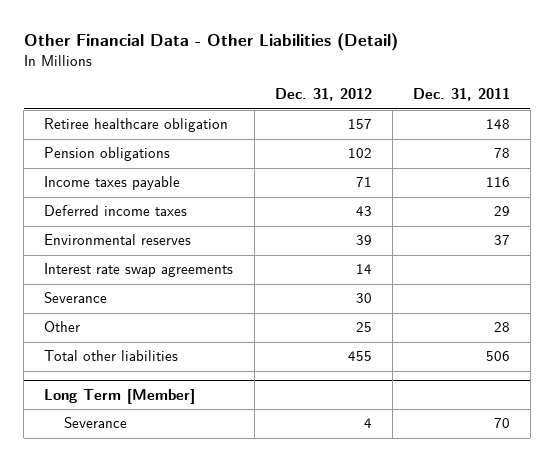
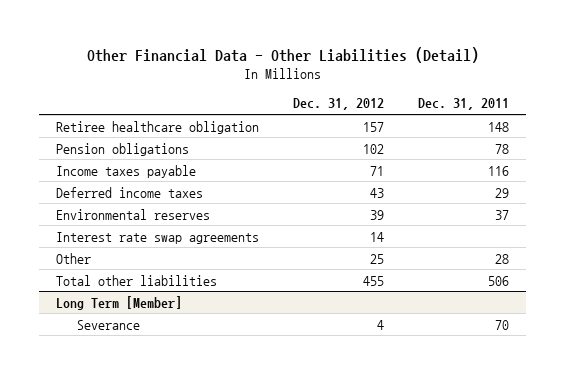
[44,292,108,304] Severance -> none

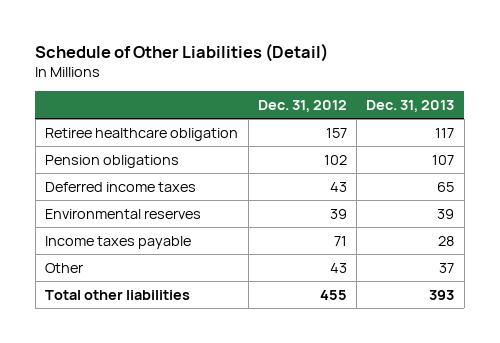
[86,46,479,63] Other Financial Data - Other Liabilities (Detail) -> [35,42,329,62] Schedule of Other Liabilities (Detail)
[418,98,510,111] Dec. 31, 2011 -> none
none -> [366,100,455,113] Dec. 31, 2013
[55,231,259,244] Interest rate swap agreements -> none
[55,164,196,178] Income taxes payable -> [45,235,192,249] Income taxes payable
[370,253,385,264] 25 -> [329,262,347,273] 43
[55,295,182,310] Long Term [Member] -> none
[76,319,140,330] Severance -> none

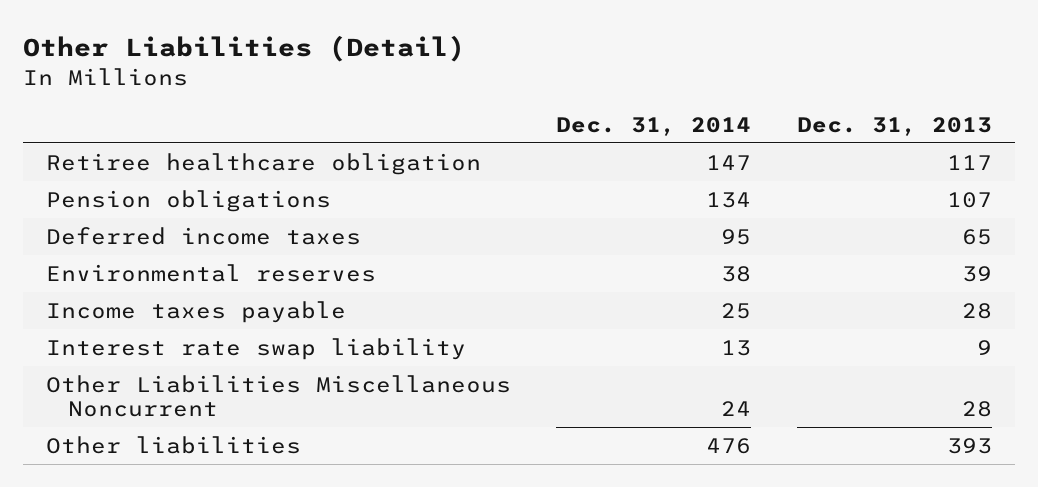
[35,42,329,62] Schedule of Other Liabilities (Detail) -> [23,35,466,63] Other Liabilities (Detail)
[257,100,347,113] Dec. 31, 2012 -> none
none -> [556,116,752,136] Dec. 31, 2014
none -> [45,337,466,360] Interest rate swap liability
[45,262,84,273] Other -> [45,374,511,418] Other Liabilities Miscellaneous Noncurrent
[439,262,455,273] 37 -> [961,401,992,418] 28
[45,289,191,300] Total other liabilities -> [45,435,301,454] Other liabilities

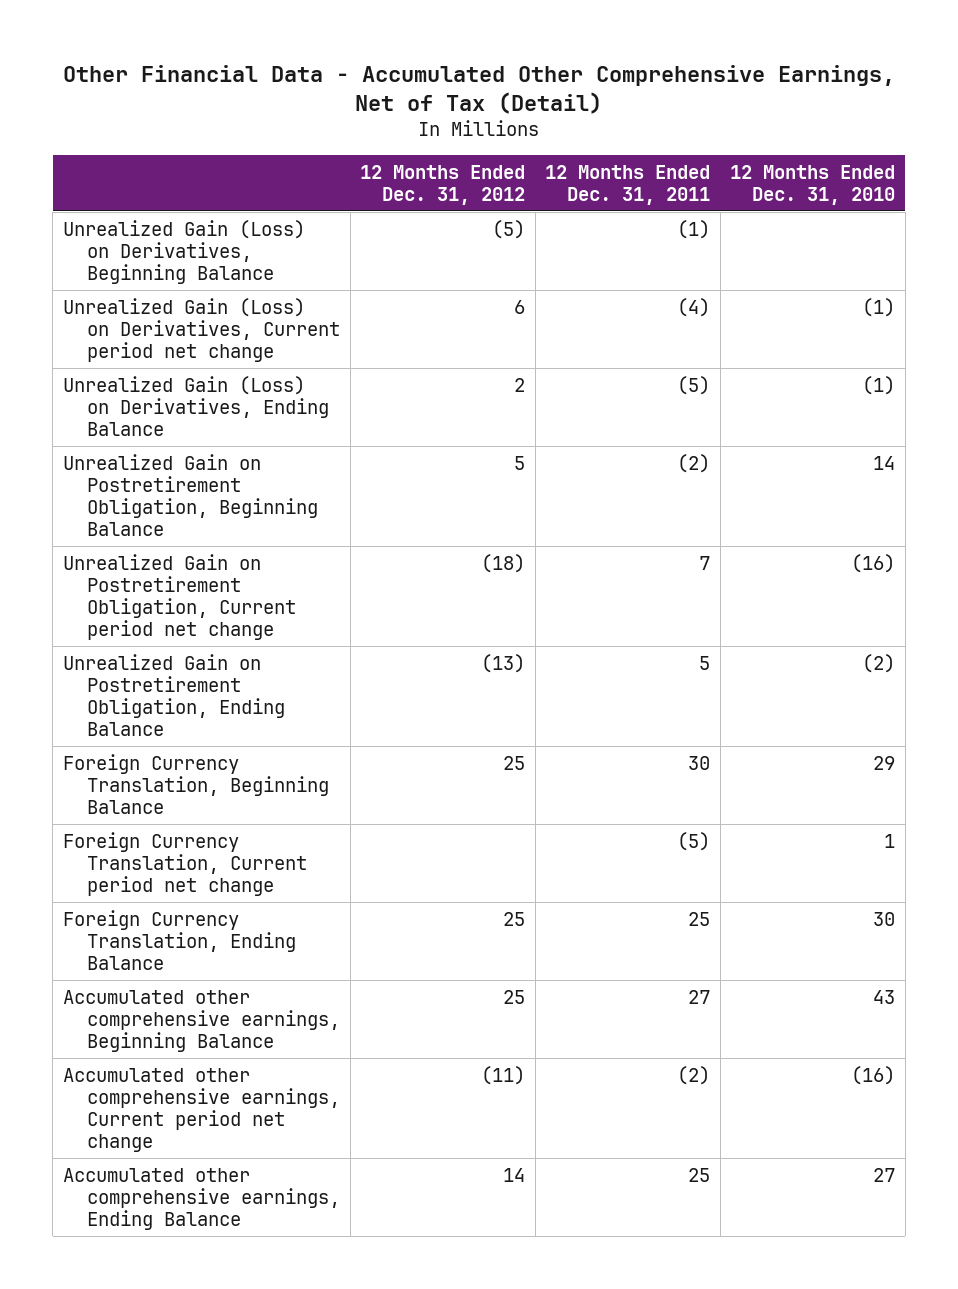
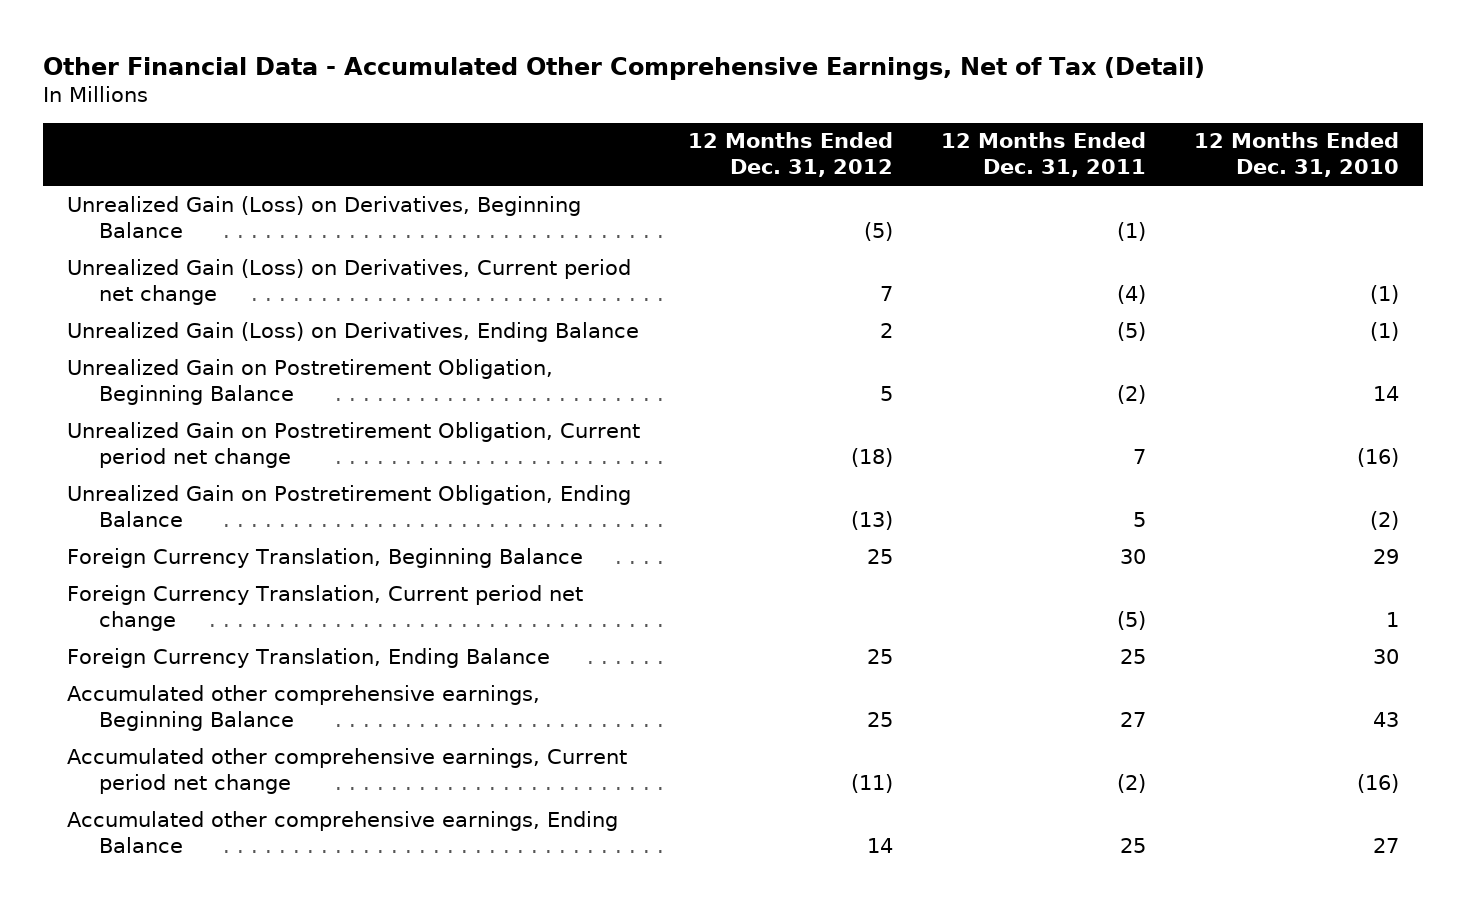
[514,299,526,314] 6 -> [879,285,893,301] 7

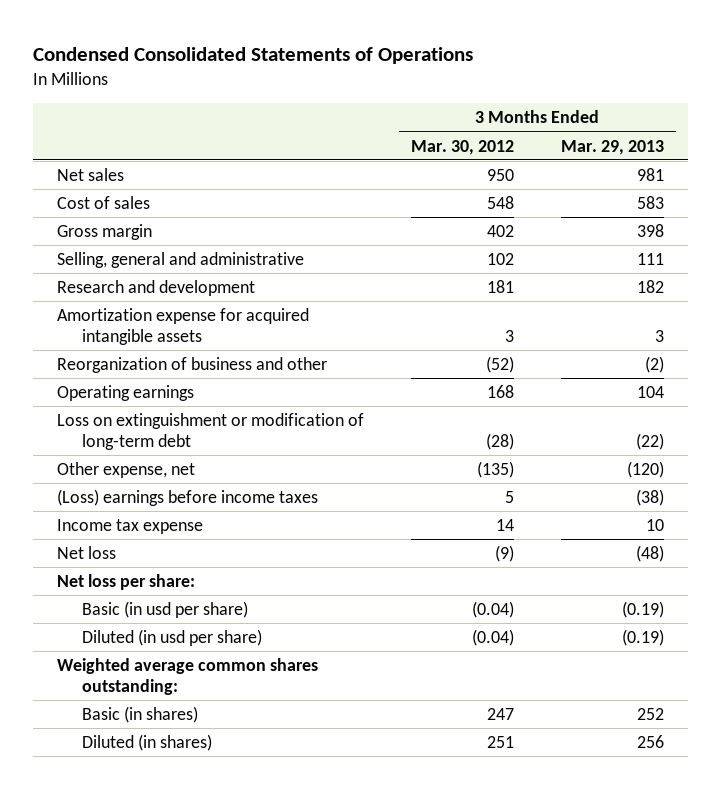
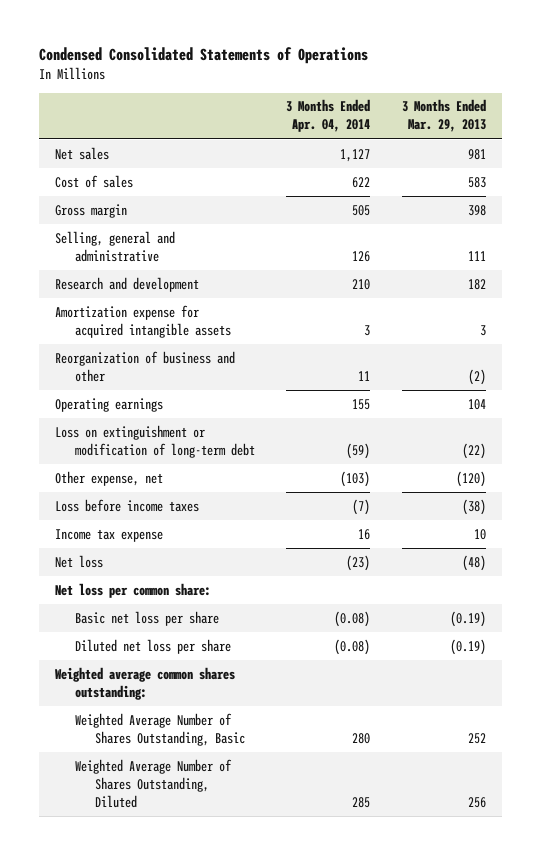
[410,139,514,155] Mar. 30, 2012 -> none
none -> [286,99,371,133] 3 Months Ended Apr. 04, 2014
[56,489,318,507] (Loss) earnings before income taxes -> [54,498,199,512] Loss before income taxes
[56,574,195,591] Net loss per share: -> [54,582,211,598] Net loss per common share:
[81,601,248,619] Basic (in usd per share) -> [74,610,219,626] Basic net loss per share
[81,629,262,647] Diluted (in usd per share) -> [74,638,231,654] Diluted net loss per share
[81,706,198,724] Basic (in shares) -> [74,712,245,746] Weighted Average Number of Shares Outstanding, Basic
[81,734,212,752] Diluted (in shares) -> [74,758,232,808] Weighted Average Number of Shares Outstanding, Diluted

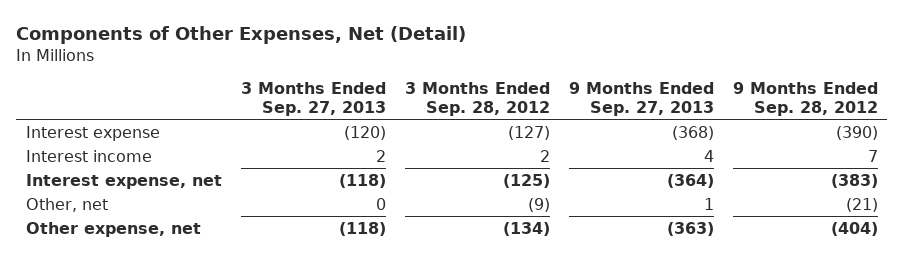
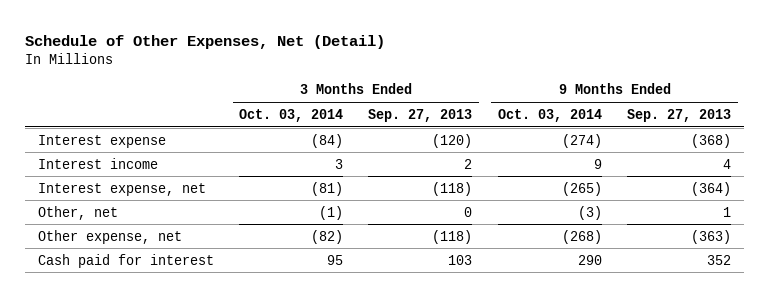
[15,25,466,44] Components of Other Expenses, Net (Detail) -> [25,35,386,50] Schedule of Other Expenses, Net (Detail)
[404,81,550,116] 3 Months Ended Sep. 28, 2012 -> none
[732,81,878,116] 9 Months Ended Sep. 28, 2012 -> none
none -> [239,108,344,122] Oct. 03, 2014
none -> [497,108,602,122] Oct. 03, 2014
none -> [37,253,214,268] Cash paid for interest

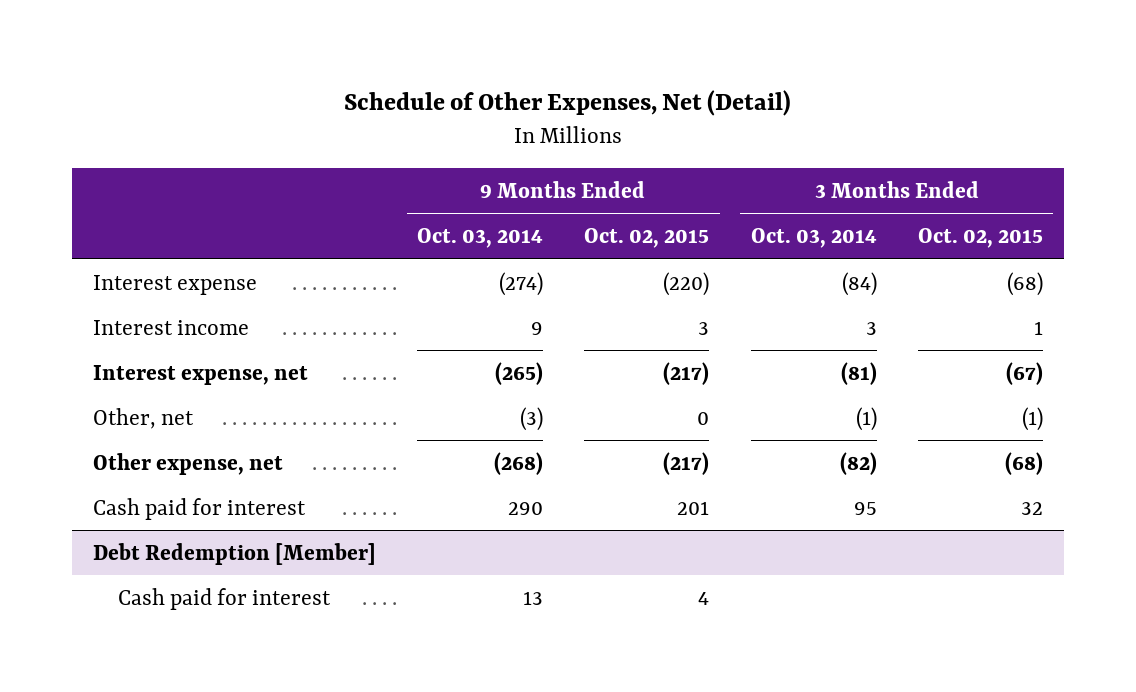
[368,108,473,122] Sep. 27, 2013 -> none
[627,108,732,122] Sep. 27, 2013 -> none
none -> [584,228,710,249] Oct. 02, 2015
none -> [918,228,1044,249] Oct. 02, 2015
none -> [92,542,376,565] Debt Redemption [Member]
none -> [117,587,331,610] Cash paid for interest

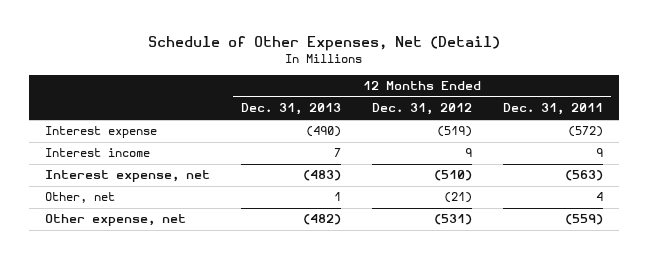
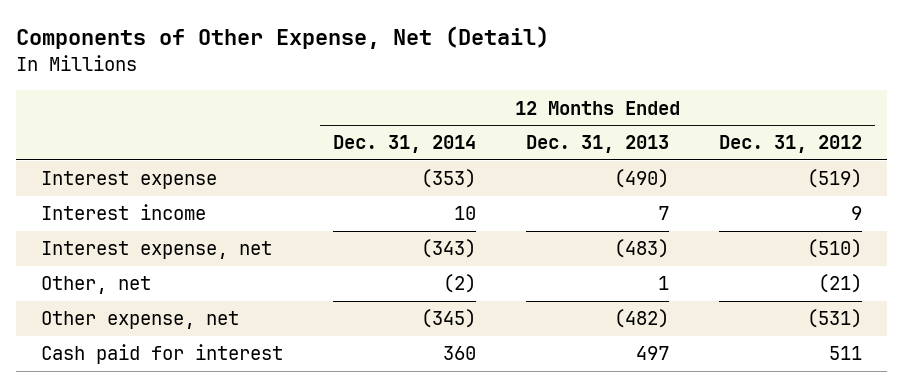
[148,36,501,52] Schedule of Other Expenses, Net (Detail) -> [15,26,549,50] Components of Other Expense, Net (Detail)
[503,103,604,116] Dec. 31, 2011 -> none
none -> [332,135,476,154] Dec. 31, 2014
none -> [40,344,283,365] Cash paid for interest

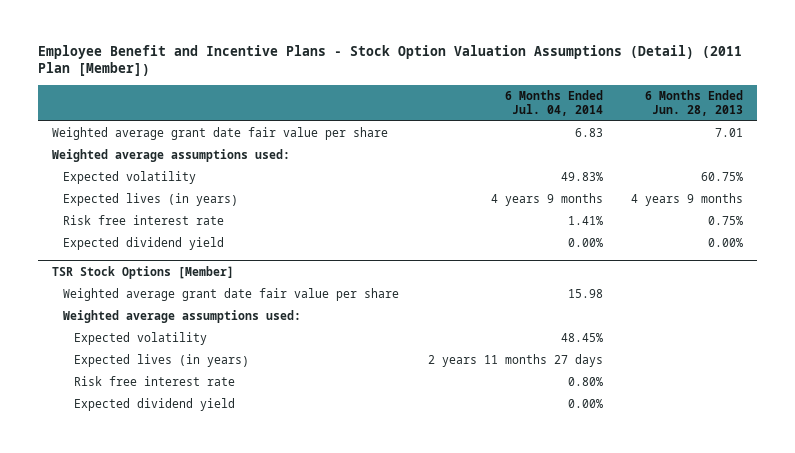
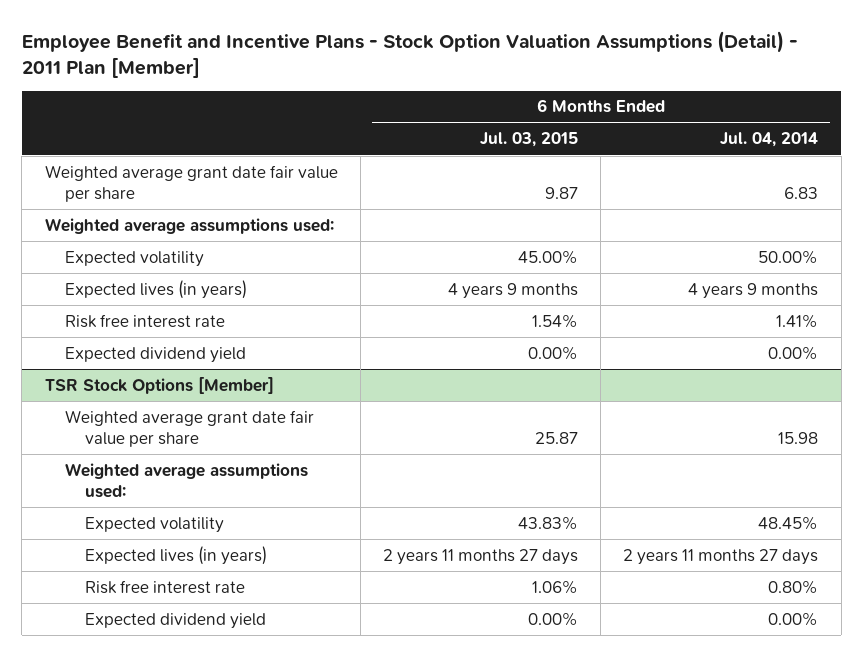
[37,44,742,77] Employee Benefit and Incentive Plans - Stock Option Valuation Assumptions (Detail) (2011 Plan [Member]) -> [21,30,798,78] Employee Benefit and Incentive Plans - Stock Option Valuation Assumptions (Detail) - 2011 Plan [Member]
[644,90,743,116] 6 Months Ended Jun. 28, 2013 -> none
none -> [479,132,578,148] Jul. 03, 2015
[560,172,603,182] 49.83% -> [758,249,819,264] 50.00%

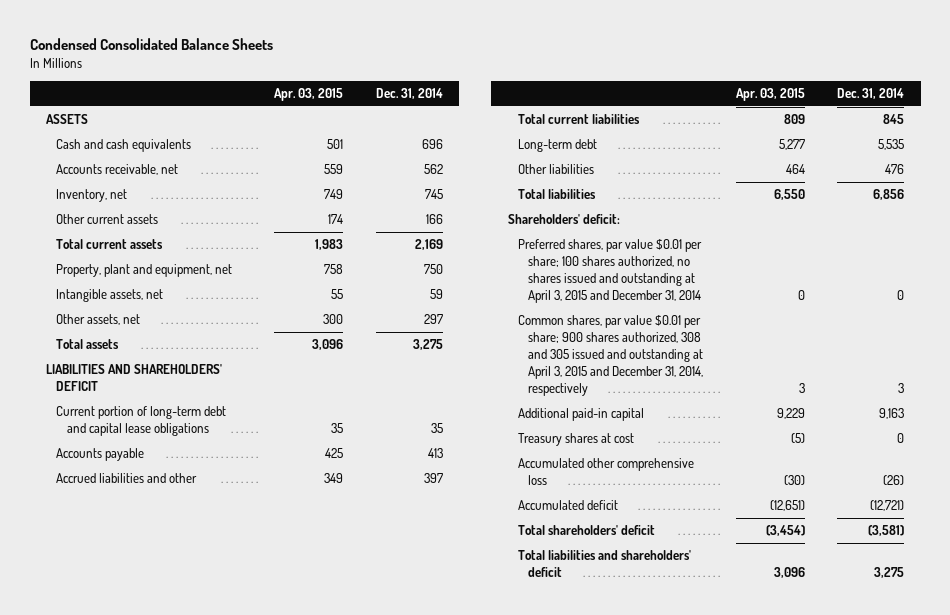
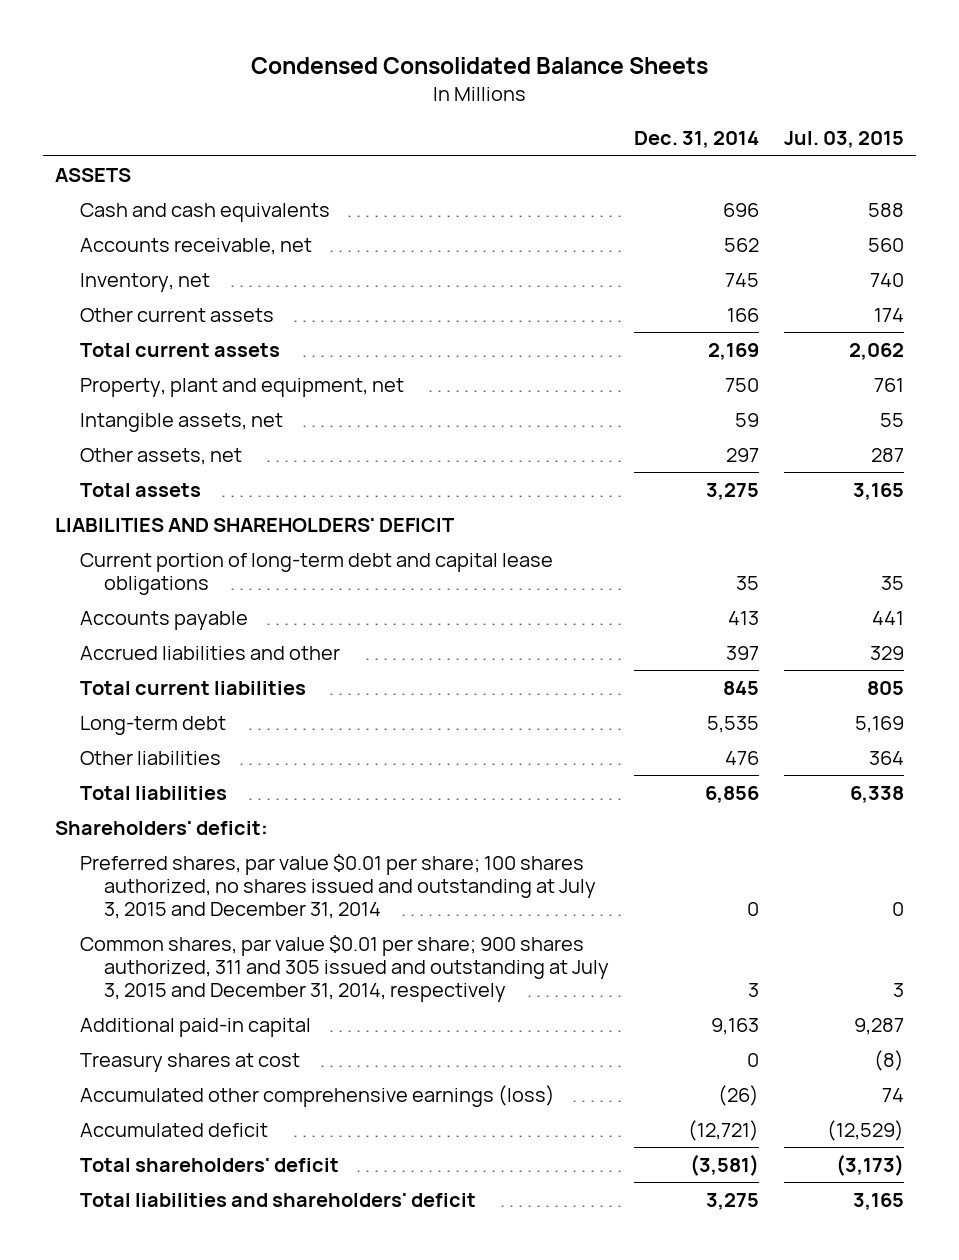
[274,87,344,101] Apr. 03, 2015 -> none
none -> [783,131,904,149] Jul. 03, 2015
[518,239,703,304] Preferred shares, par value $0.01 per share; 100 shares authorized, no shares issued and outstanding at April 3, 2015 and December 31, 2014 -> [79,853,597,919] Preferred shares, par value $0.01 per share; 100 shares authorized, no shares issued and outstanding at July 3, 2015 and December 31, 2014
[518,315,704,397] Common shares, par value $0.01 per share; 900 shares authorized, 308 and 305 issued and outstanding at April 3, 2015 and December 31, 2014, respectively -> [79,934,610,1002] Common shares, par value $0.01 per share; 900 shares authorized, 311 and 305 issued and outstanding at July 3, 2015 and December 31, 2014, respectively
[518,458,695,486] Accumulated other comprehensive loss -> [79,1084,555,1107] Accumulated other comprehensive earnings (loss)

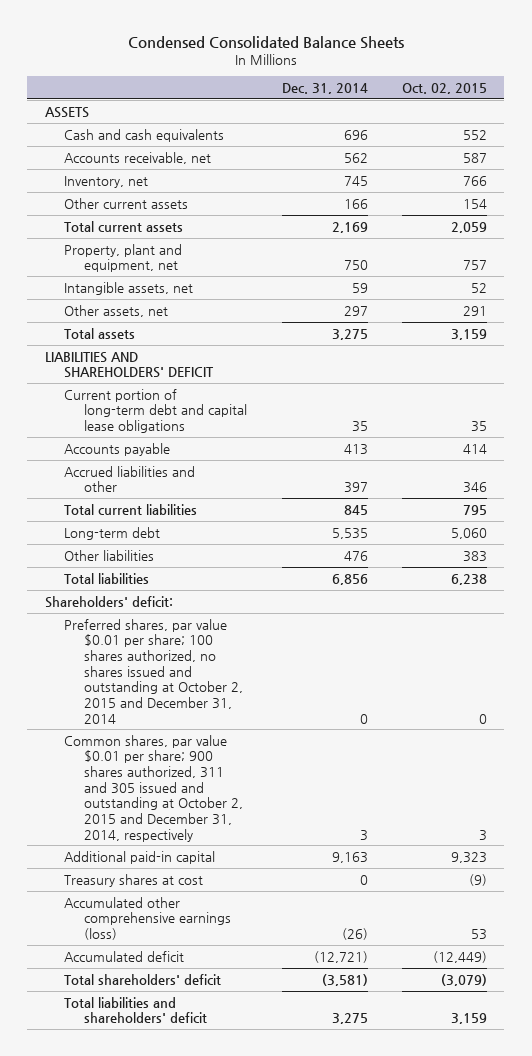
[783,131,904,149] Jul. 03, 2015 -> none
none -> [402,82,488,94] Oct. 02, 2015
[79,853,597,919] Preferred shares, par value $0.01 per share; 100 shares authorized, no shares issued and outstanding at July 3, 2015 and December 31, 2014 -> [64,618,244,724] Preferred shares, par value $0.01 per share; 100 shares authorized, no shares issued and outstanding at October 2, 2015 and December 31, 2014
[79,934,610,1002] Common shares, par value $0.01 per share; 900 shares authorized, 311 and 305 issued and outstanding at July 3, 2015 and December 31, 2014, respectively -> [64,734,244,842] Common shares, par value $0.01 per share; 900 shares authorized, 311 and 305 issued and outstanding at October 2, 2015 and December 31, 2014, respectively

